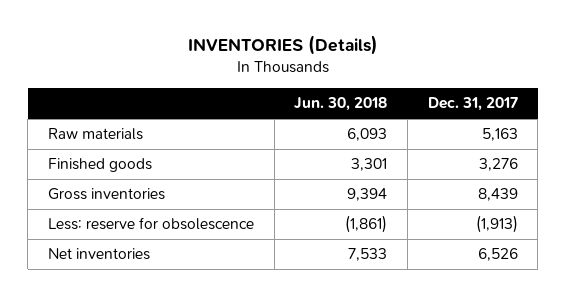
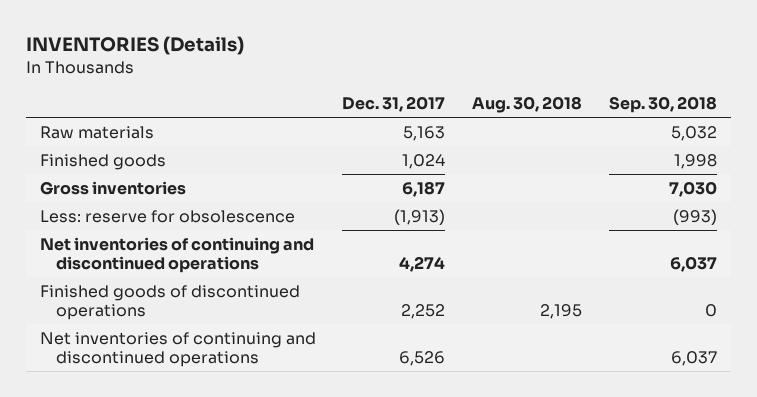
[294,97,388,112] Jun. 30, 2018 -> none
none -> [472,96,583,114] Aug. 30, 2018
none -> [609,96,718,114] Sep. 30, 2018
[478,158,518,172] 3,276 -> [402,153,446,169] 1,024
[477,188,518,202] 8,439 -> [402,180,446,197] 6,187
[47,248,150,261] Net inventories -> [39,236,314,274] Net inventories of continuing and discontinued operations
[477,248,518,262] 6,526 -> [399,256,446,273] 4,274
none -> [39,284,300,321] Finished goods of discontinued operations
none -> [39,331,316,368] Net inventories of continuing and discontinued operations

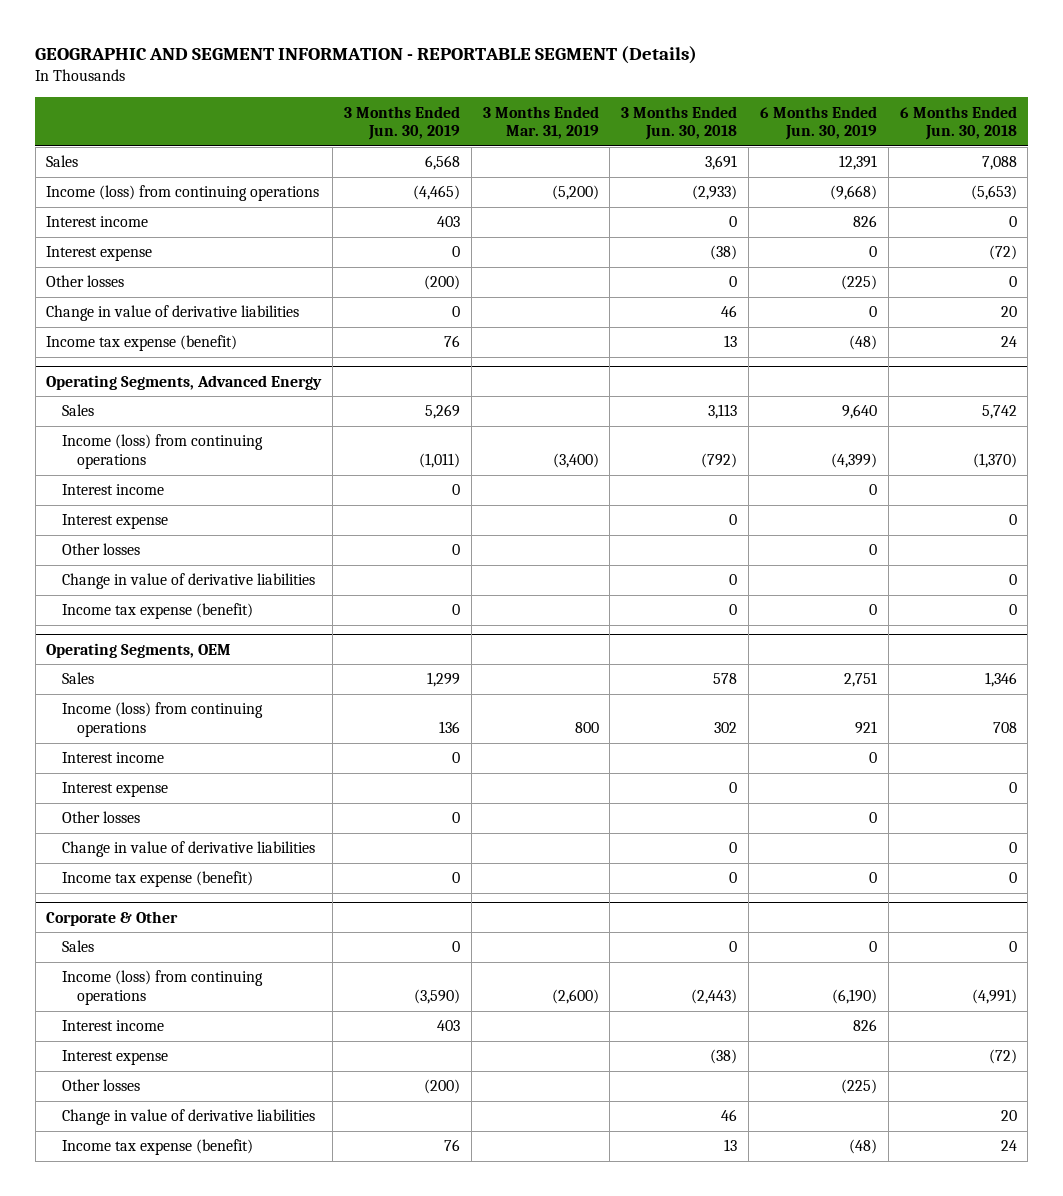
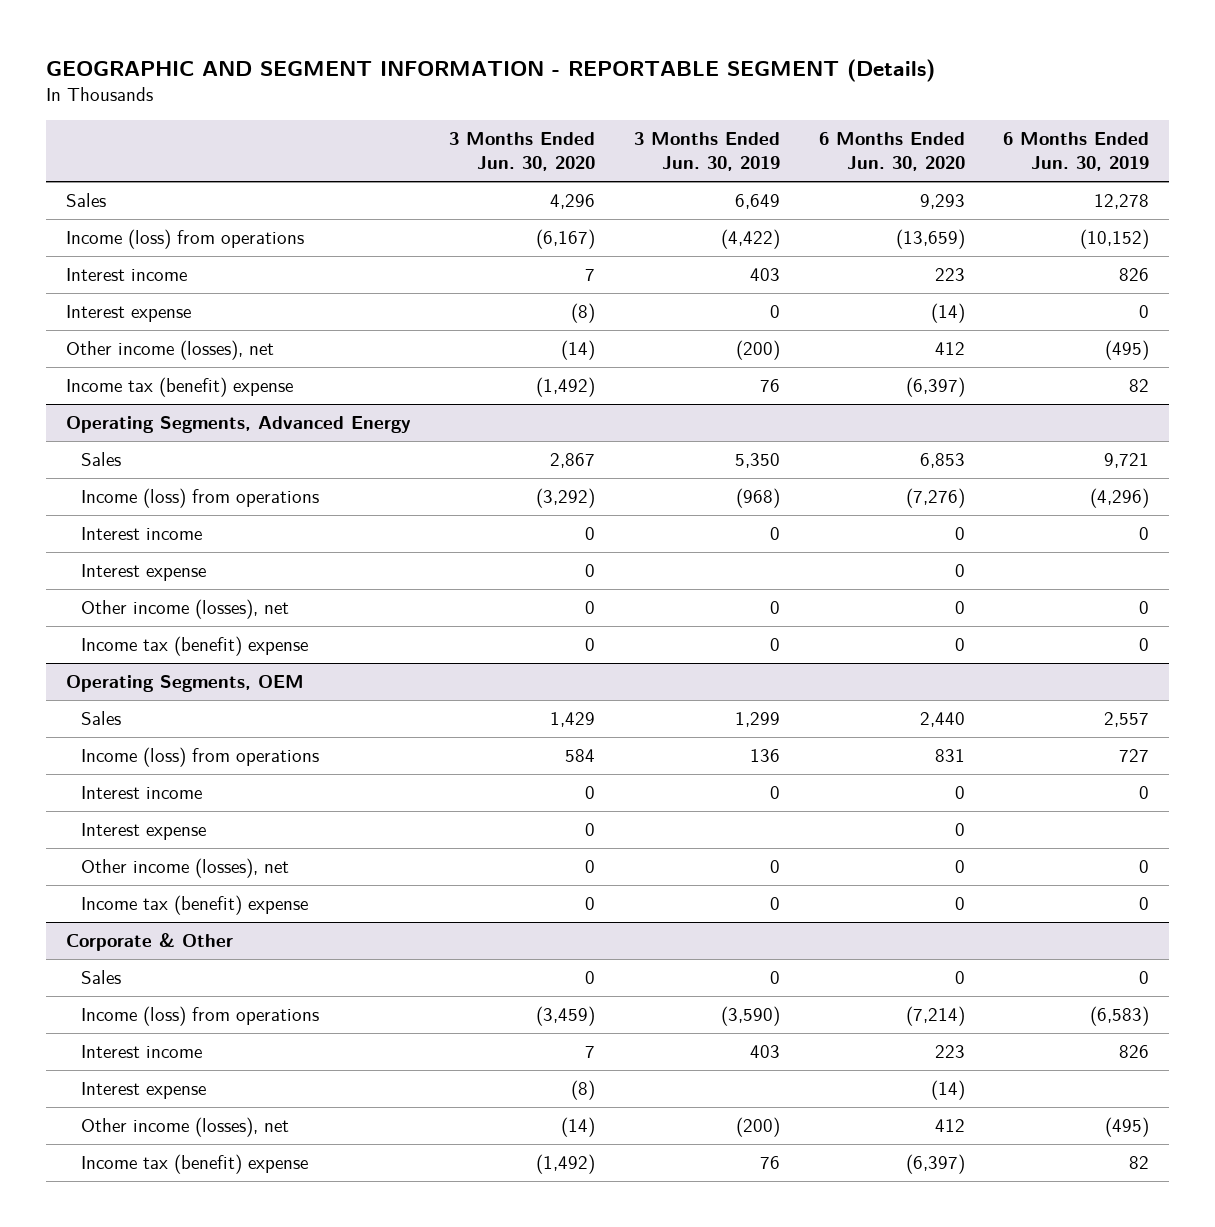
[482,105,599,140] 3 Months Ended Mar. 31, 2019 -> none
[621,105,738,141] 3 Months Ended Jun. 30, 2018 -> none
[899,105,1017,141] 6 Months Ended Jun. 30, 2018 -> none
none -> [449,132,596,172] 3 Months Ended Jun. 30, 2020
none -> [818,132,965,172] 6 Months Ended Jun. 30, 2020
[424,155,460,171] 6,568 -> [734,194,780,210] 6,649
[838,155,877,171] 12,391 -> [1094,194,1150,210] 12,278
[46,185,320,202] Income (loss) from continuing operations -> [65,229,304,250] Income (loss) from operations
[412,185,460,201] (4,465) -> [720,229,780,250] (4,422)
[829,185,877,201] (9,668) -> [1080,229,1150,250] (10,152)
[46,305,300,322] Change in value of derivative liabilities -> none
[46,275,125,288] Other losses -> [65,340,274,361] Other income (losses), net
[840,275,877,291] (225) -> [1105,340,1150,361] (495)
[46,335,238,352] Income tax expense (benefit) -> [65,377,293,398] Income tax (benefit) expense
[848,335,877,351] (48) -> [1129,379,1150,393] 82
[424,404,460,420] 5,269 -> [734,453,780,469] 5,350
[841,404,877,420] 9,640 -> [1104,453,1150,469] 9,721
[61,434,263,469] Income (loss) from continuing operations -> [81,488,320,509] Income (loss) from operations
[418,452,460,468] (1,011) -> [735,488,780,509] (968)
[830,452,877,468] (4,399) -> [1090,488,1150,509] (4,296)
[61,573,315,590] Change in value of derivative liabilities -> none
[61,543,140,556] Other losses -> [81,599,290,620] Other income (losses), net
[61,603,253,620] Income tax expense (benefit) -> [81,636,309,657] Income tax (benefit) expense
[843,672,877,688] 2,751 -> [1104,712,1150,728] 2,557
[61,702,263,737] Income (loss) from continuing operations -> [81,747,320,768] Income (loss) from operations
[854,720,877,734] 921 -> [1119,749,1150,763] 727
[61,841,315,858] Change in value of derivative liabilities -> none
[61,811,140,824] Other losses -> [81,858,290,879] Other income (losses), net
[61,871,253,888] Income tax expense (benefit) -> [81,895,309,916] Income tax (benefit) expense
[61,970,263,1005] Income (loss) from continuing operations -> [81,1006,320,1027] Income (loss) from operations
[831,988,877,1004] (6,190) -> [1090,1006,1150,1027] (6,583)
[61,1109,315,1126] Change in value of derivative liabilities -> none
[61,1079,140,1092] Other losses -> [81,1117,290,1138] Other income (losses), net
[840,1079,877,1095] (225) -> [1105,1117,1150,1138] (495)
[61,1139,253,1156] Income tax expense (benefit) -> [81,1154,309,1175] Income tax (benefit) expense
[848,1139,877,1155] (48) -> [1129,1156,1150,1170] 82

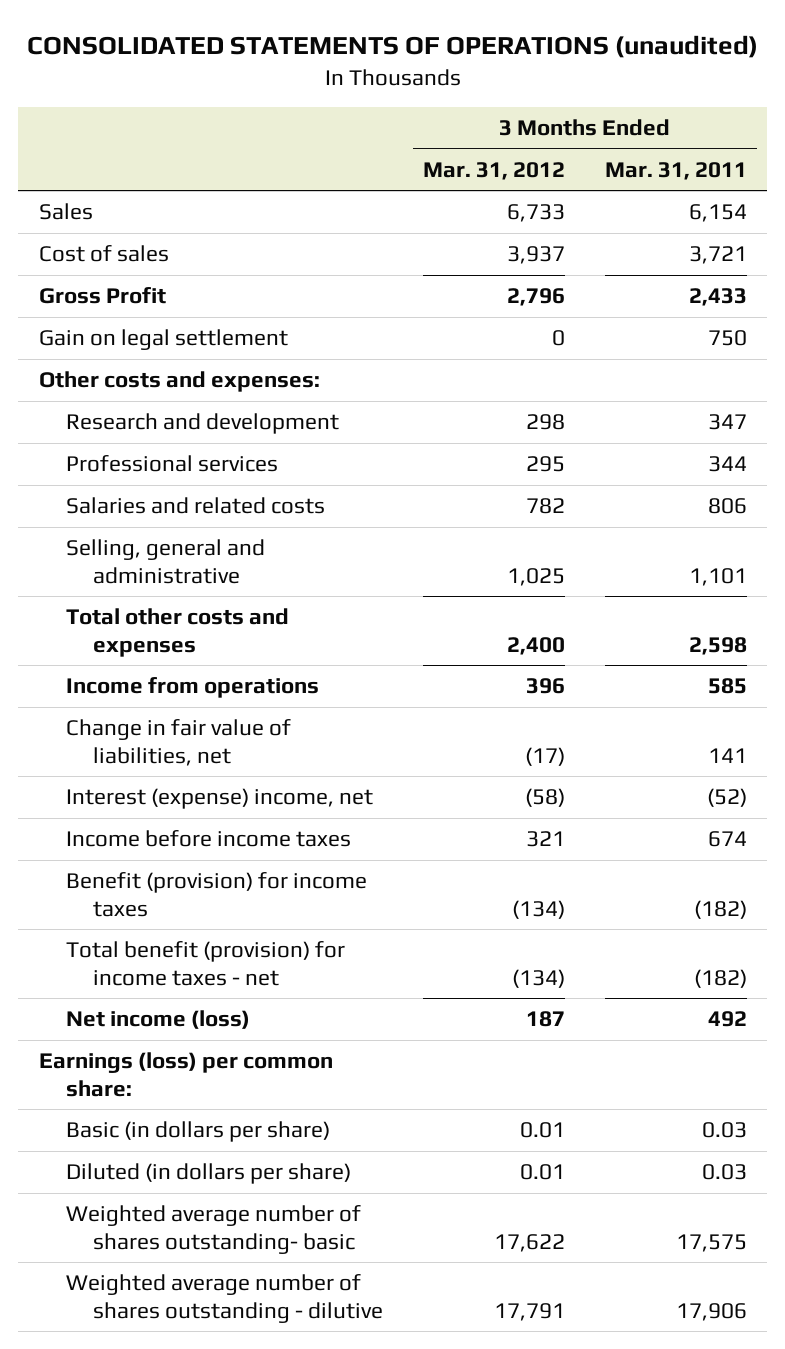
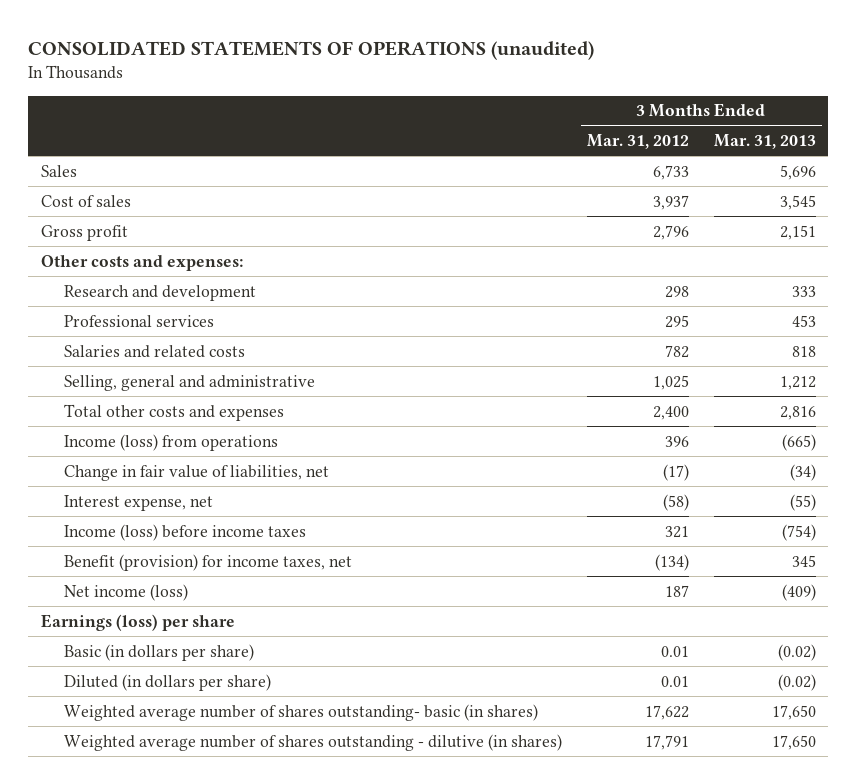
[604,161,747,180] Mar. 31, 2011 -> none
none -> [713,134,816,150] Mar. 31, 2013
[38,329,288,351] Gain on legal settlement -> none
[38,287,166,305] Gross Profit -> [40,224,128,241] Gross profit
[65,677,319,699] Income from operations -> [63,433,278,451] Income (loss) from operations
[65,872,367,917] Benefit (provision) for income taxes -> none
[65,788,373,810] Interest (expense) income, net -> [63,494,213,511] Interest expense, net
[65,830,351,848] Income before income taxes -> [63,523,306,541] Income (loss) before income taxes
[65,941,345,986] Total benefit (provision) for income taxes - net -> [63,553,352,571] Benefit (provision) for income taxes, net
[38,1052,333,1097] Earnings (loss) per common share: -> [40,613,235,631] Earnings (loss) per share
[65,1205,361,1254] Weighted average number of shares outstanding- basic -> [63,703,538,721] Weighted average number of shares outstanding- basic (in shares)
[65,1274,383,1323] Weighted average number of shares outstanding - dilutive -> [63,733,562,751] Weighted average number of shares outstanding - dilutive (in shares)

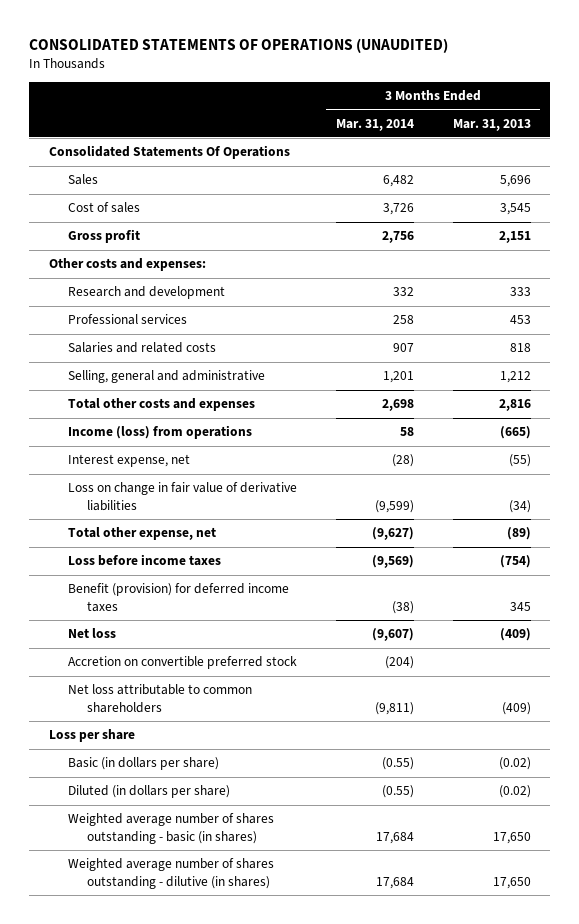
[28,41,595,61] CONSOLIDATED STATEMENTS OF OPERATIONS (unaudited) -> [29,37,449,53] CONSOLIDATED STATEMENTS OF OPERATIONS (UNAUDITED)
[586,134,689,150] Mar. 31, 2012 -> none
none -> [335,118,414,131] Mar. 31, 2014
none -> [48,145,290,160] Consolidated Statements Of Operations
[63,464,329,481] Change in fair value of liabilities, net -> none
none -> [67,482,297,511] Loss on change in fair value of derivative liabilities
none -> [67,527,216,541] Total other expense, net
[63,523,306,541] Income (loss) before income taxes -> [67,554,221,567] Loss before income taxes
[63,553,352,571] Benefit (provision) for income taxes, net -> [67,583,289,612] Benefit (provision) for deferred income taxes
[63,583,188,601] Net income (loss) -> [67,628,116,639] Net loss
none -> [67,656,297,670] Accretion on convertible preferred stock
none -> [67,684,252,713] Net loss attributable to common shareholders
[40,613,235,631] Earnings (loss) per share -> [48,729,135,743] Loss per share
[63,703,538,721] Weighted average number of shares outstanding- basic (in shares) -> [67,813,274,844] Weighted average number of shares outstanding - basic (in shares)

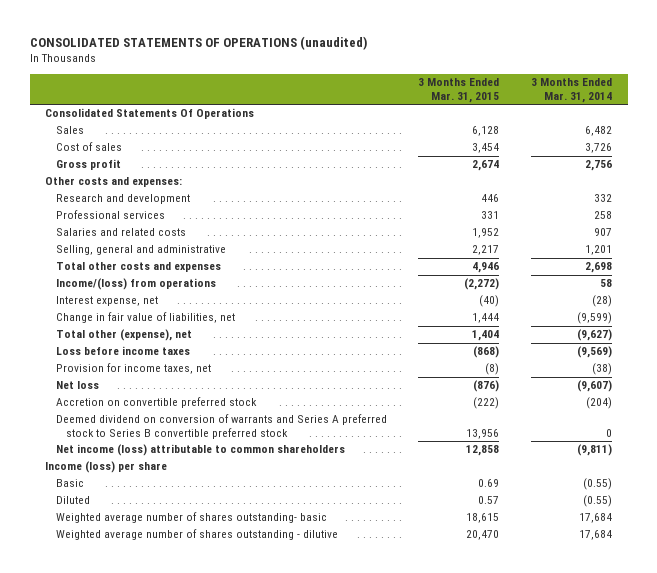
[29,37,449,53] CONSOLIDATED STATEMENTS OF OPERATIONS (UNAUDITED) -> [29,36,367,51] CONSOLIDATED STATEMENTS OF OPERATIONS (unaudited)
[452,118,531,131] Mar. 31, 2013 -> none
none -> [418,78,500,103] 3 Months Ended Mar. 31, 2015
[67,425,252,440] Income (loss) from operations -> [55,278,216,291] Income/(loss) from operations
[67,482,297,511] Loss on change in fair value of derivative liabilities -> [55,312,235,324] Change in fair value of liabilities, net
[67,527,216,541] Total other expense, net -> [55,329,192,342] Total other (expense), net
[67,583,289,612] Benefit (provision) for deferred income taxes -> [55,363,211,375] Provision for income taxes, net
none -> [55,414,387,439] Deemed dividend on conversion of warrants and Series A preferred stock to Series B convertible preferred stock
[67,684,252,713] Net loss attributable to common shareholders -> [55,444,345,457] Net income (loss) attributable to common shareholders
[48,729,135,743] Loss per share -> [45,461,168,474] Income (loss) per share
[67,757,219,771] Basic (in dollars per share) -> [55,479,84,488] Basic
[67,785,230,799] Diluted (in dollars per share) -> [55,496,90,505] Diluted
[67,813,274,844] Weighted average number of shares outstanding - basic (in shares) -> [55,512,327,524] Weighted average number of shares outstanding- basic
[67,858,274,889] Weighted average number of shares outstanding - dilutive (in shares) -> [55,529,338,541] Weighted average number of shares outstanding - dilutive

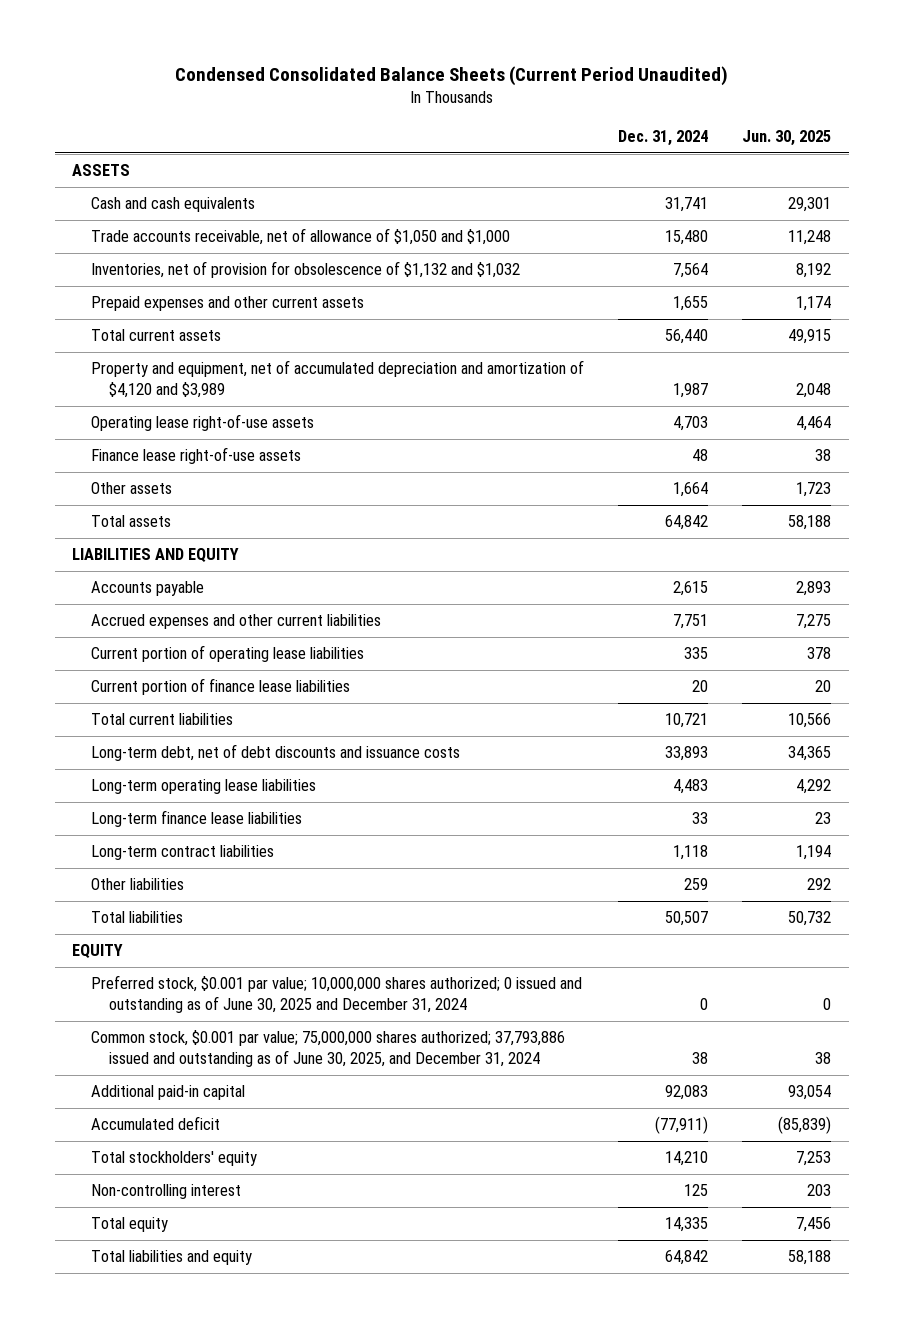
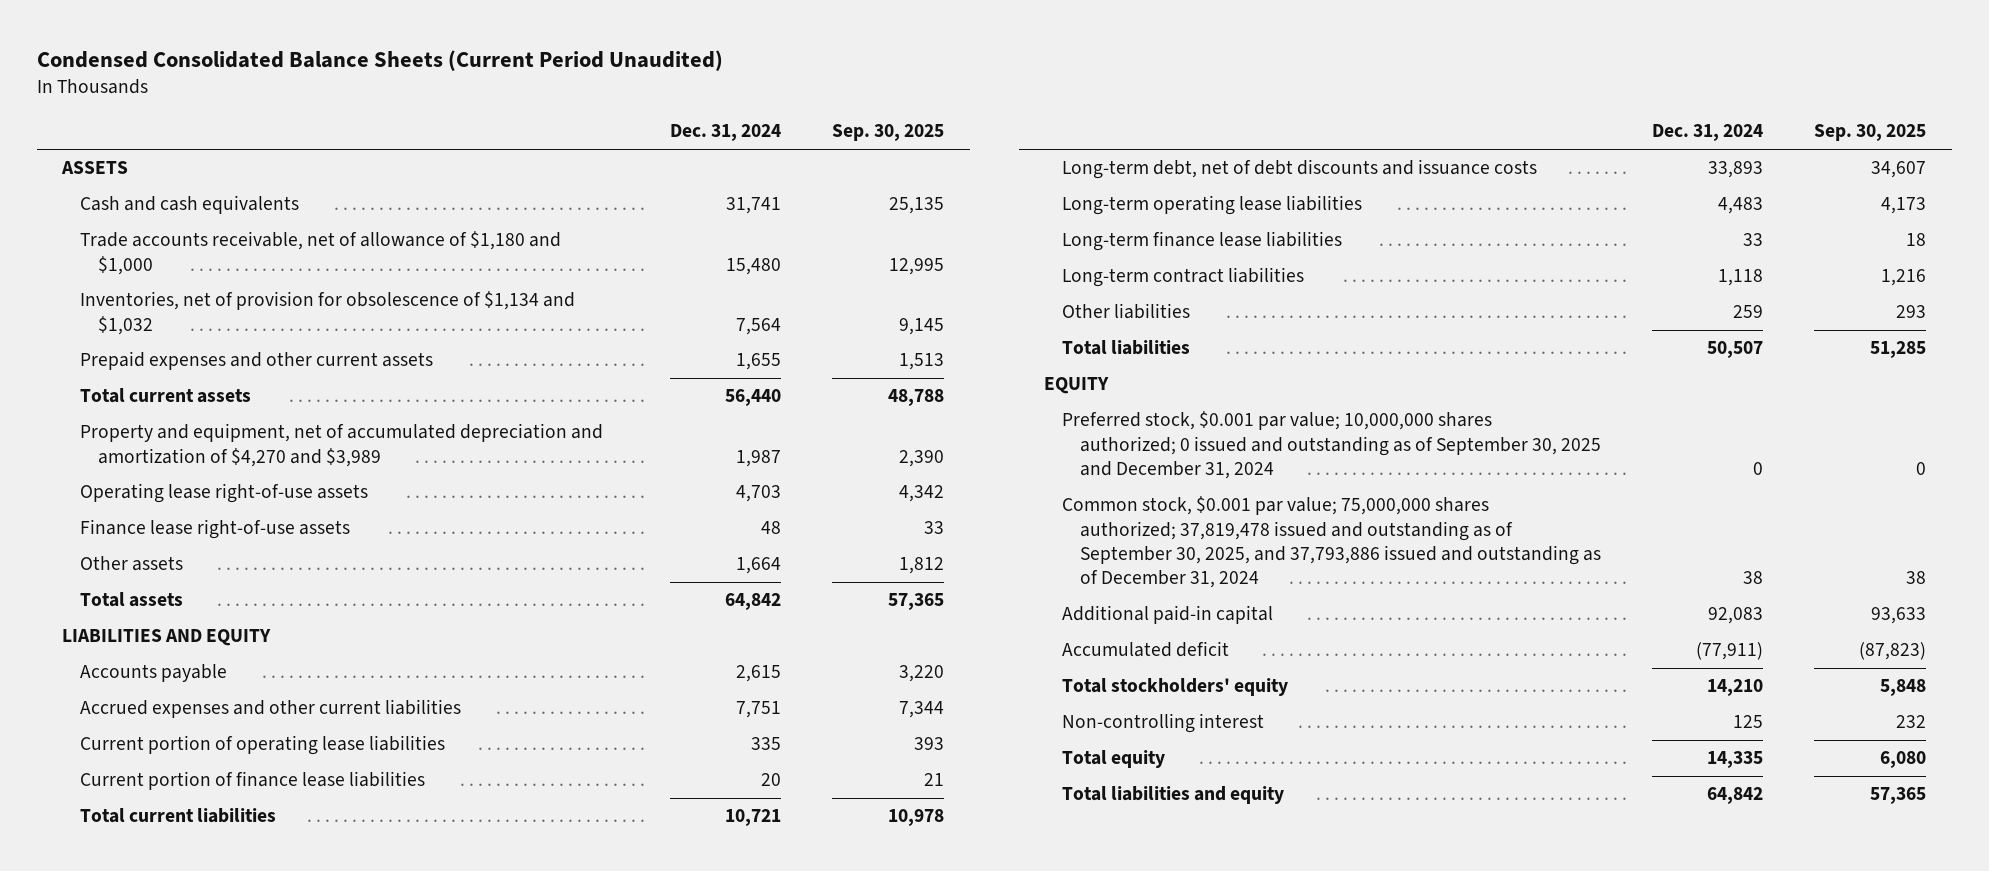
[742,130,832,147] Jun. 30, 2025 -> none
none -> [832,124,945,142] Sep. 30, 2025
[90,228,510,246] Trade accounts receivable, net of allowance of $1,050 and $1,000 -> [80,231,562,275] Trade accounts receivable, net of allowance of $1,180 and $1,000
[90,261,520,279] Inventories, net of provision for obsolescence of $1,132 and $1,032 -> [80,291,576,335] Inventories, net of provision for obsolescence of $1,134 and $1,032
[90,360,584,399] Property and equipment, net of accumulated depreciation and amortization of $4,120 and $3,989 -> [80,423,604,467] Property and equipment, net of accumulated depreciation and amortization of $4,270 and $3,989
[90,975,582,1014] Preferred stock, $0.001 par value; 10,000,000 shares authorized; 0 issued and outstanding as of June 30, 2025 and December 31, 2024 -> [1062,411,1602,479] Preferred stock, $0.001 par value; 10,000,000 shares authorized; 0 issued and outstanding as of September 30, 2025 and December 31, 2024
[90,1030,565,1068] Common stock, $0.001 par value; 75,000,000 shares authorized; 37,793,886 issued and outstanding as of June 30, 2025, and December 31, 2024 -> [1062,496,1602,589] Common stock, $0.001 par value; 75,000,000 shares authorized; 37,819,478 issued and outstanding as of September 30, 2025, and 37,793,886 issued and outstanding as of December 31, 2024

